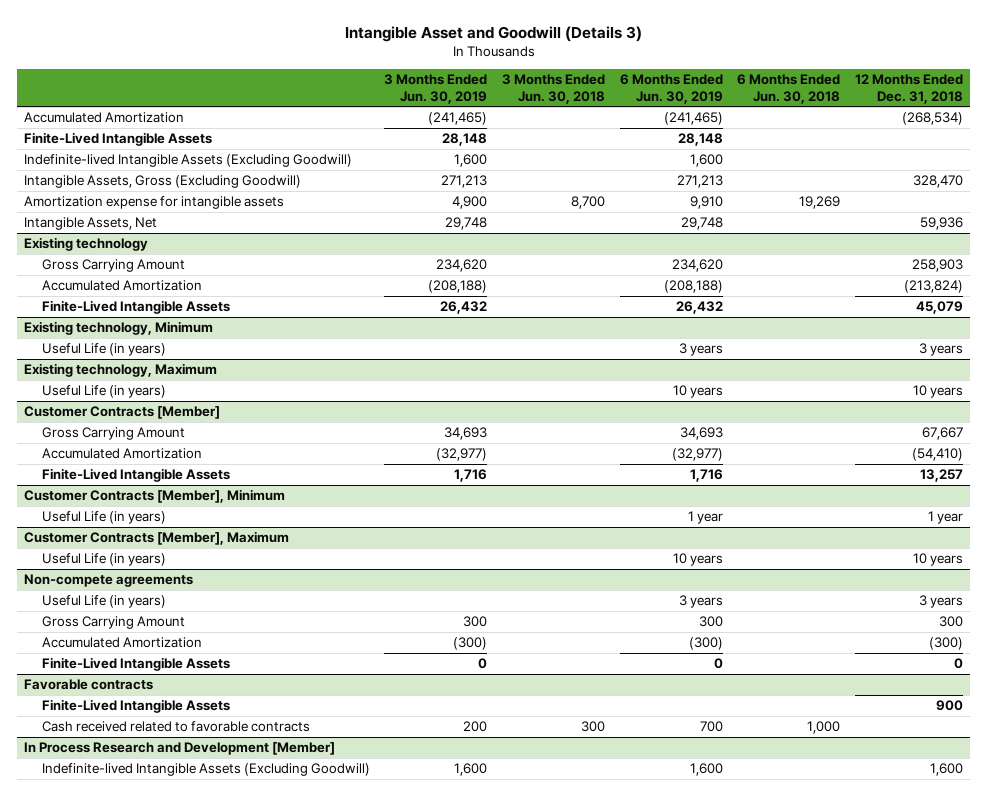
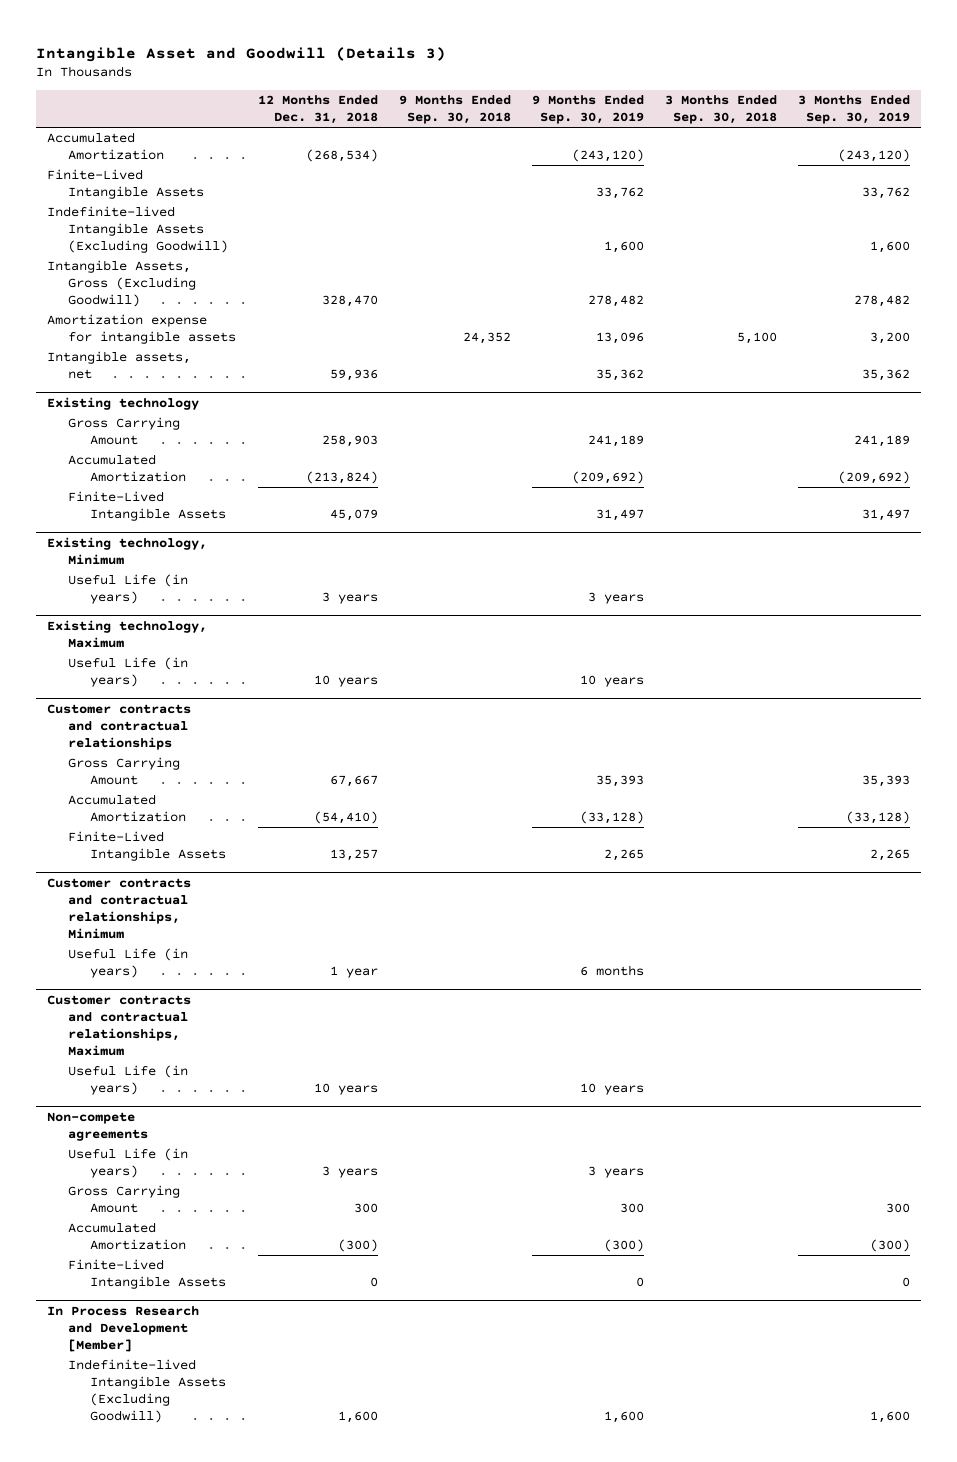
[384,74,488,104] 3 Months Ended Jun. 30, 2019 -> none
[502,74,606,104] 3 Months Ended Jun. 30, 2018 -> none
[619,74,723,104] 6 Months Ended Jun. 30, 2019 -> none
[737,74,841,104] 6 Months Ended Jun. 30, 2018 -> none
none -> [398,95,511,125] 9 Months Ended Sep. 30, 2018
none -> [532,95,645,125] 9 Months Ended Sep. 30, 2019
none -> [665,95,778,125] 3 Months Ended Sep. 30, 2018
none -> [798,95,911,125] 3 Months Ended Sep. 30, 2019
[23,217,157,231] Intangible Assets, Net -> [46,351,191,380] Intangible assets, net
[23,406,220,420] Customer Contracts [Member] -> [46,703,191,750] Customer contracts and contractual relationships
[23,489,285,504] Customer Contracts [Member], Minimum -> none
none -> [46,877,191,939] Customer contracts and contractual relationships, Minimum
[23,531,289,546] Customer Contracts [Member], Maximum -> none
none -> [46,994,191,1056] Customer contracts and contractual relationships, Maximum
[23,679,153,691] Favorable contracts -> none
[41,699,230,714] Finite-Lived Intangible Assets -> none
[41,721,310,733] Cash received related to favorable contracts -> none

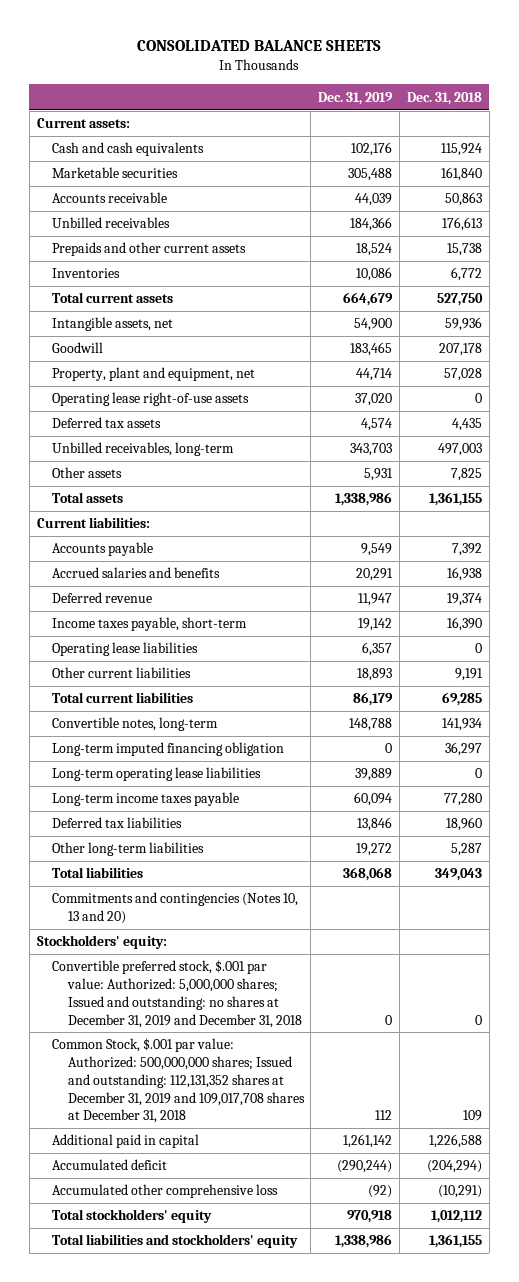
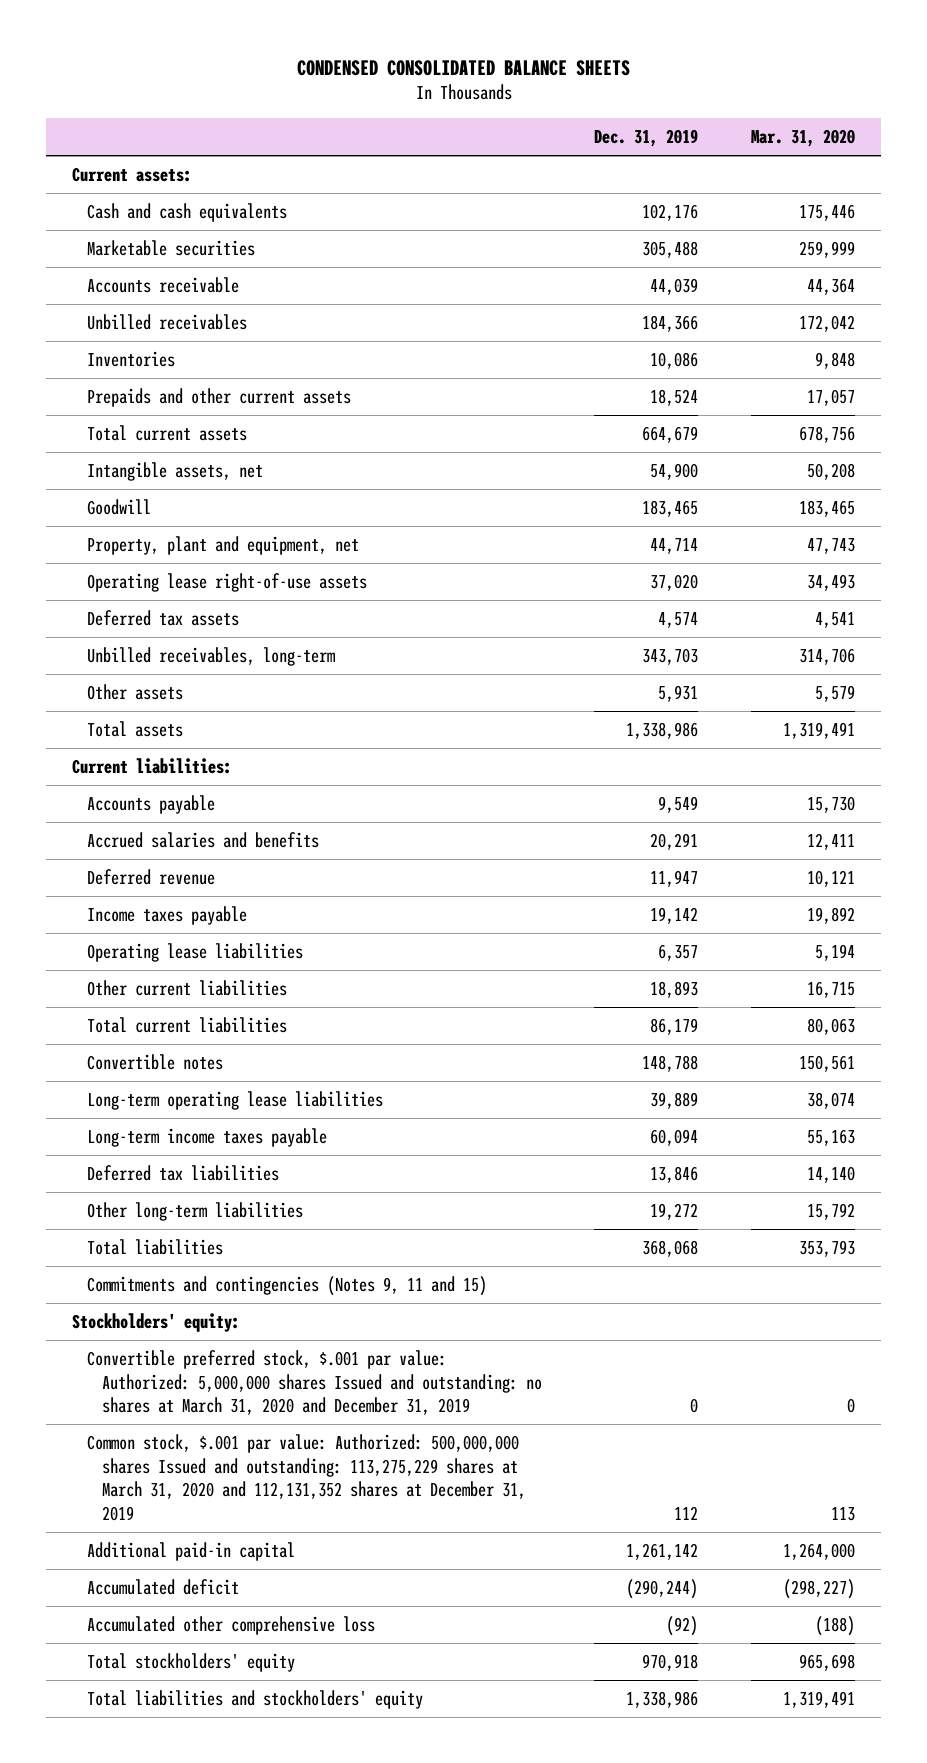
[137,40,382,52] CONSOLIDATED BALANCE SHEETS -> [296,59,630,76] CONDENSED CONSOLIDATED BALANCE SHEETS
[406,91,482,105] Dec. 31, 2018 -> none
none -> [750,128,855,147] Mar. 31, 2020
[52,242,247,257] Prepaids and other current assets -> [87,388,352,408] Prepaids and other current assets
[52,617,248,632] Income taxes payable, short-term -> [87,906,248,926] Income taxes payable
[52,742,285,757] Long-term imputed financing obligation -> none
[52,717,219,732] Convertible notes, long-term -> [87,1054,224,1071] Convertible notes
[52,892,299,925] Commitments and contingencies (Notes 10, 13 and 20) -> [87,1276,488,1297] Commitments and contingencies (Notes 9, 11 and 15)
[52,960,302,1028] Convertible preferred stock, $.001 par value: Authorized: 5,000,000 shares; Issued and outstanding: no shares at December 31, 2019 and December 31, 2018 -> [87,1350,543,1416] Convertible preferred stock, $.001 par value: Authorized: 5,000,000 shares Issued and outstanding: no shares at March 31, 2020 and December 31, 2019
[52,1038,305,1124] Common Stock, $.001 par value: Authorized: 500,000,000 shares; Issued and outstanding: 112,131,352 shares at December 31, 2019 and 109,017,708 shares at December 31, 2018 -> [87,1434,527,1521] Common stock, $.001 par value: Authorized: 500,000,000 shares Issued and outstanding: 113,275,229 shares at March 31, 2020 and 112,131,352 shares at December 31, 2019
[52,1134,200,1149] Additional paid in capital -> [87,1542,296,1562] Additional paid-in capital

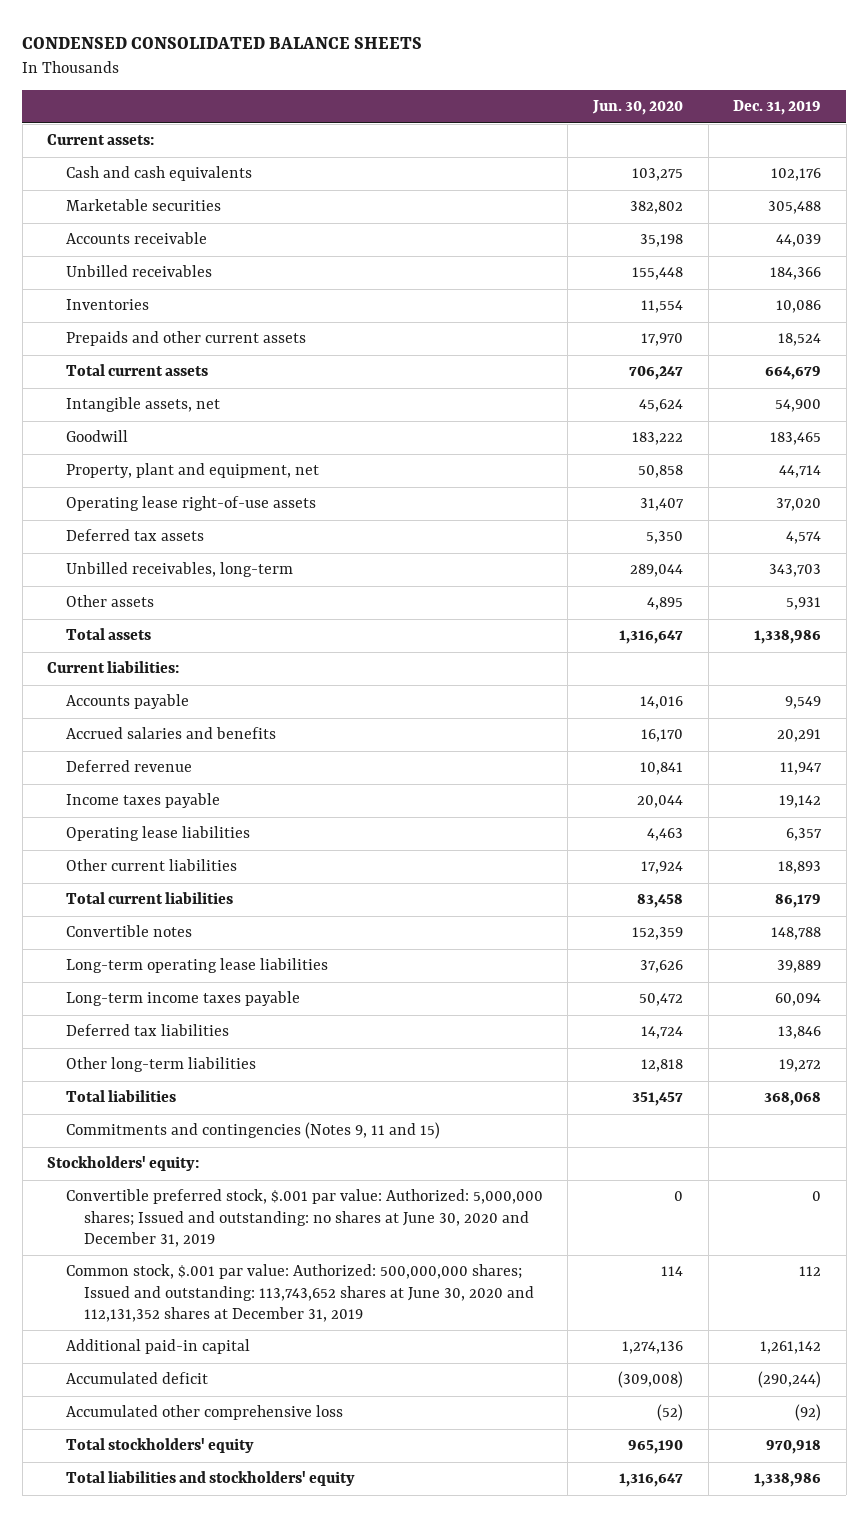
[750,128,855,147] Mar. 31, 2020 -> none
none -> [591,100,683,116] Jun. 30, 2020
[87,1350,543,1416] Convertible preferred stock, $.001 par value: Authorized: 5,000,000 shares Issued and outstanding: no shares at March 31, 2020 and December 31, 2019 -> [65,1189,543,1248] Convertible preferred stock, $.001 par value: Authorized: 5,000,000 shares; Issued and outstanding: no shares at June 30, 2020 and December 31, 2019
[87,1434,527,1521] Common stock, $.001 par value: Authorized: 500,000,000 shares Issued and outstanding: 113,275,229 shares at March 31, 2020 and 112,131,352 shares at December 31, 2019 -> [65,1264,535,1323] Common stock, $.001 par value: Authorized: 500,000,000 shares; Issued and outstanding: 113,743,652 shares at June 30, 2020 and 112,131,352 shares at December 31, 2019

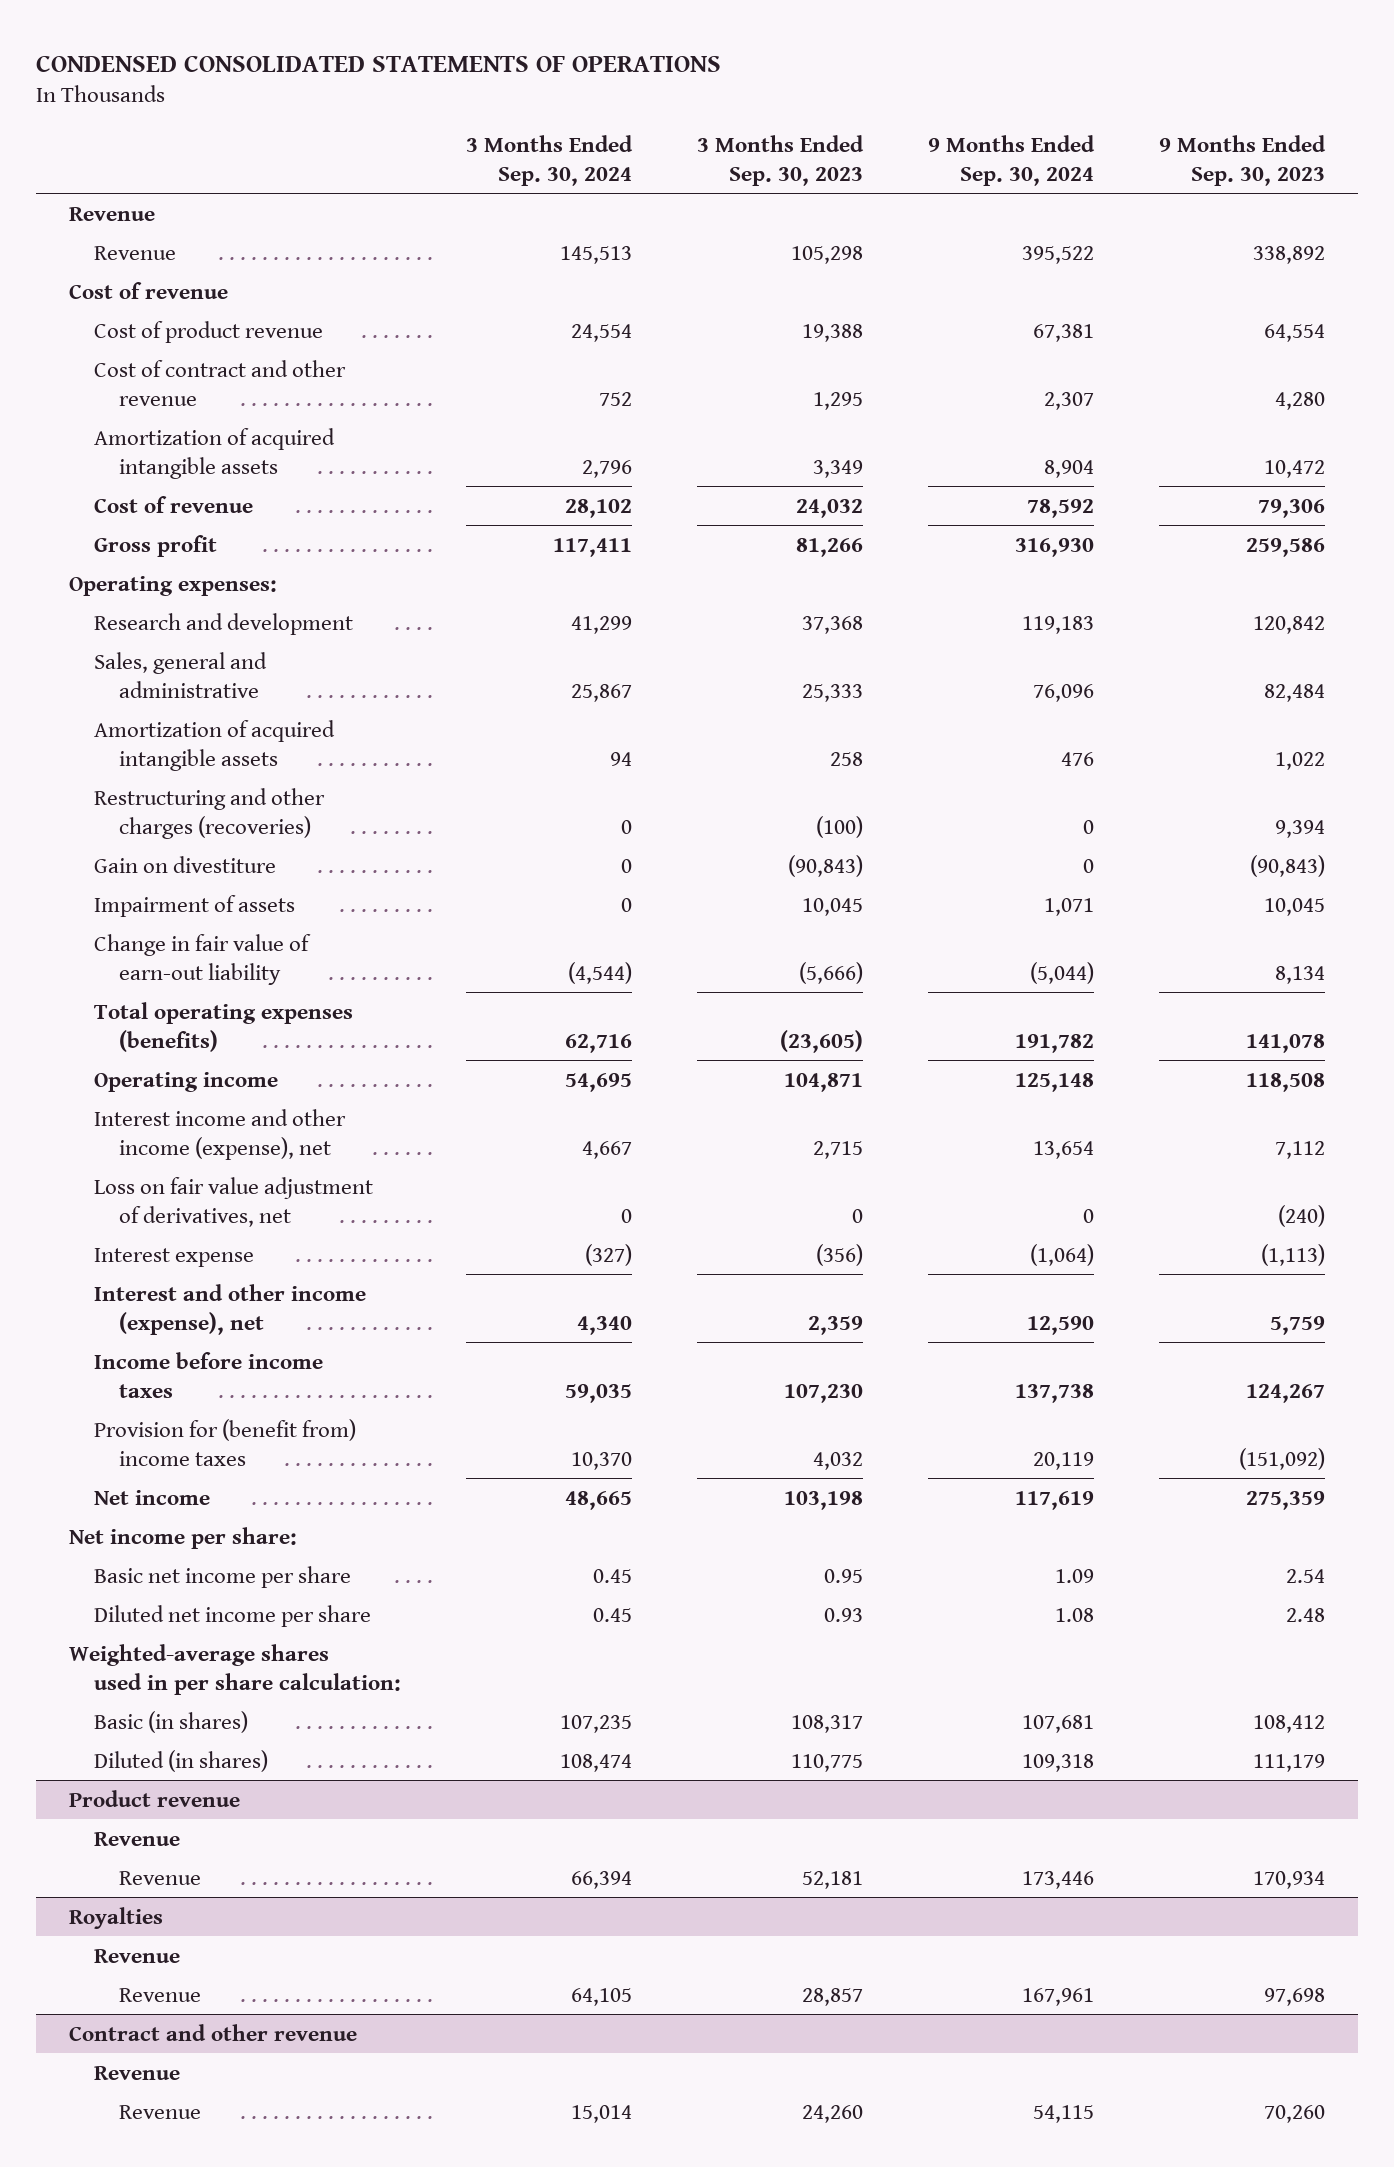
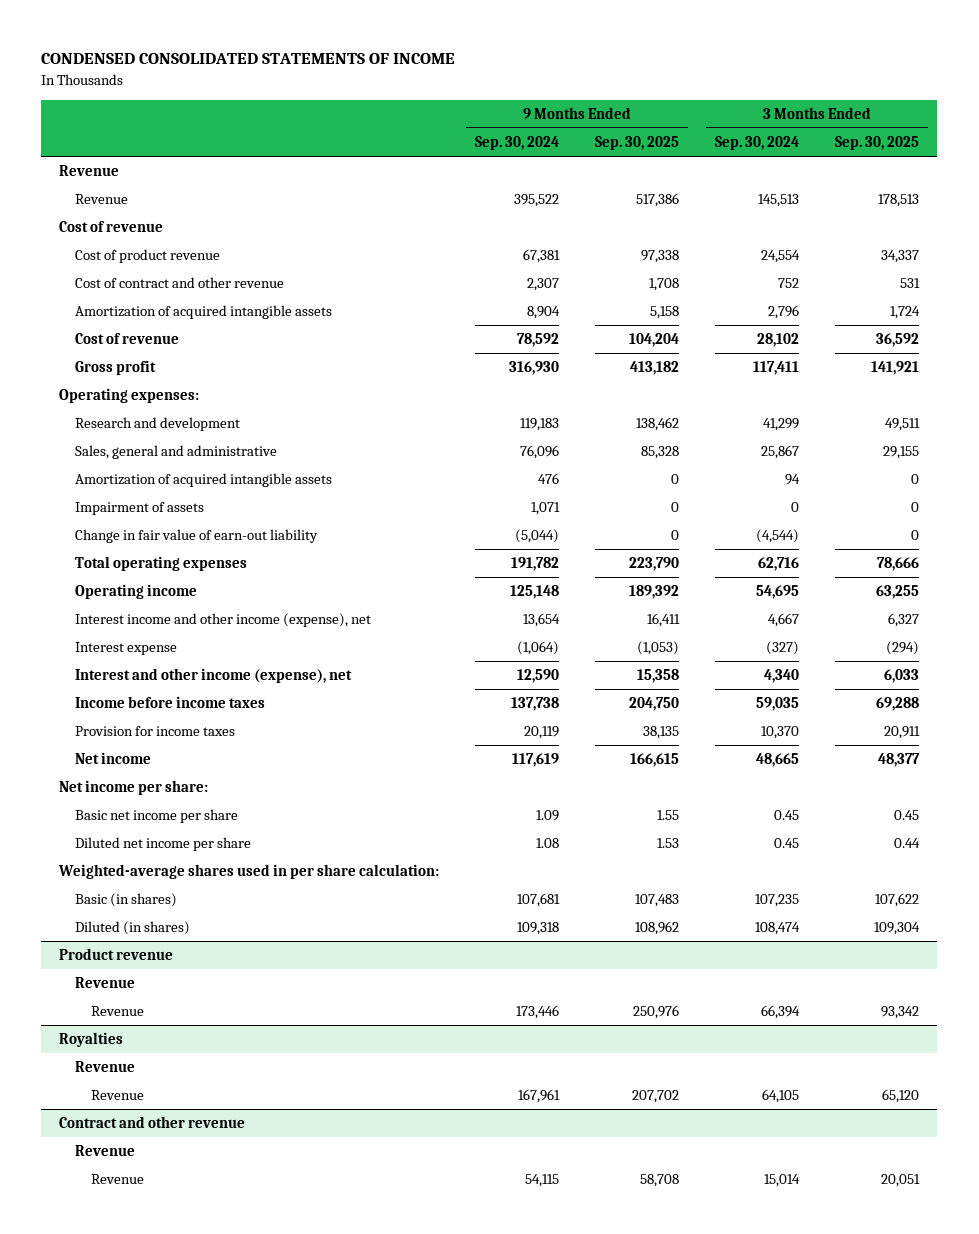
[36,54,722,72] CONDENSED CONSOLIDATED STATEMENTS OF OPERATIONS -> [41,53,456,65] CONDENSED CONSOLIDATED STATEMENTS OF INCOME
[696,134,864,186] 3 Months Ended Sep. 30, 2023 -> none
[1159,134,1327,186] 9 Months Ended Sep. 30, 2023 -> none
none -> [595,136,680,151] Sep. 30, 2025
none -> [835,136,920,151] Sep. 30, 2025
[93,787,325,839] Restructuring and other charges (recoveries) -> none
[93,855,276,873] Gain on divestiture -> none
[93,1001,353,1052] Total operating expenses (benefits) -> [75,556,248,572] Total operating expenses
[93,1176,373,1227] Loss on fair value adjustment of derivatives, net -> none
[93,1418,356,1466] Provision for (benefit from) income taxes -> [75,726,236,737] Provision for income taxes

